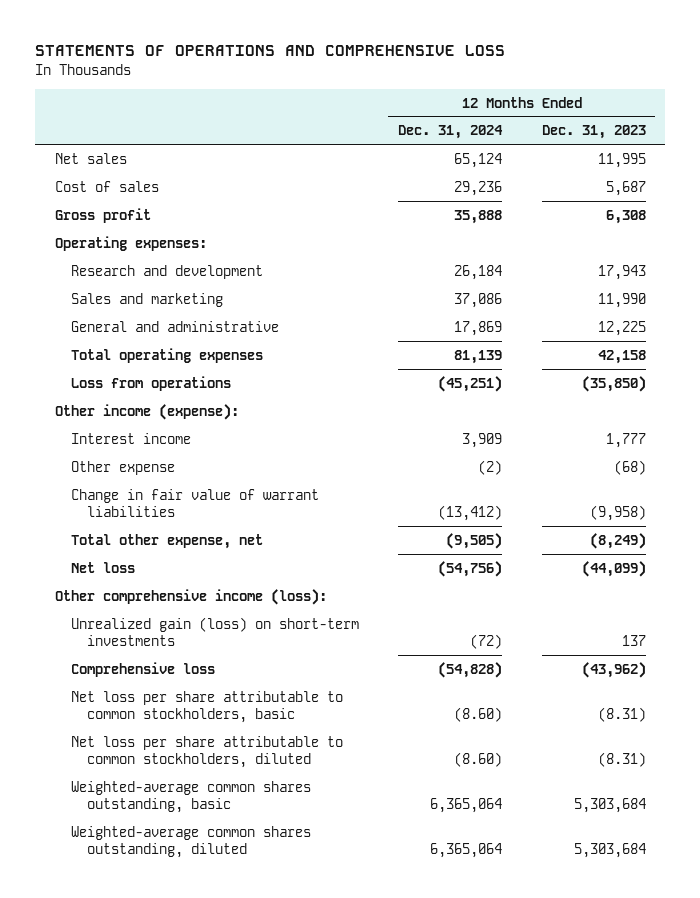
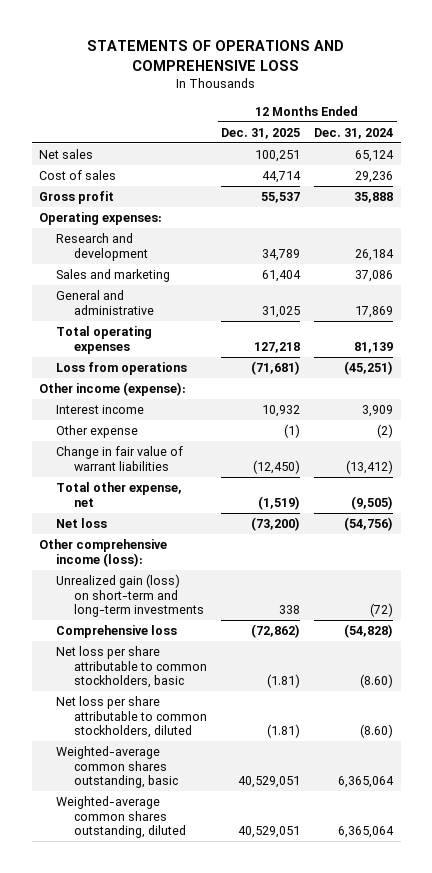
[541,125,646,140] Dec. 31, 2023 -> none
none -> [221,127,301,139] Dec. 31, 2025
[70,616,359,646] Unrealized gain (loss) on short-term investments -> [56,573,205,618] Unrealized gain (loss) on short-term and long-term investments

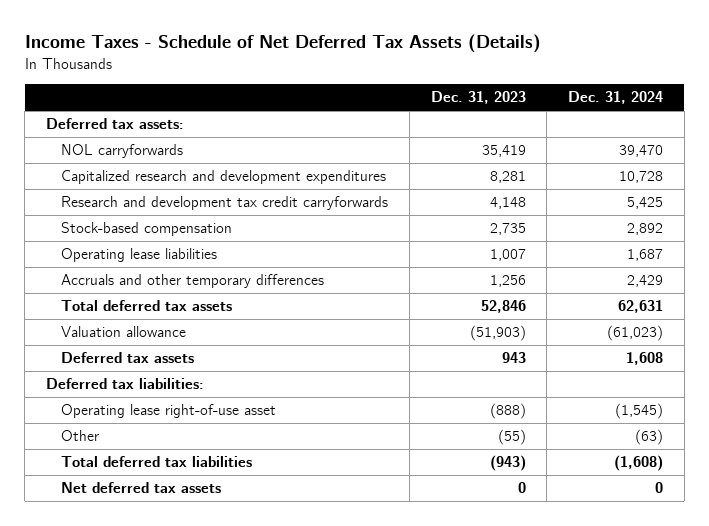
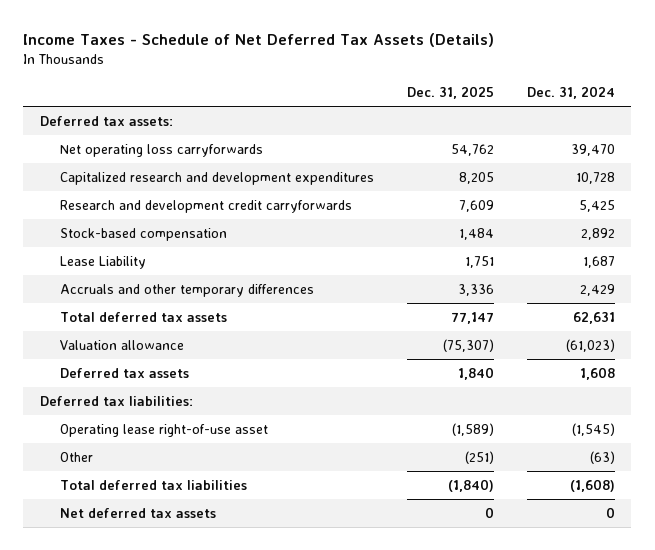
[430,91,526,105] Dec. 31, 2023 -> none
none -> [406,86,494,100] Dec. 31, 2025
[61,144,184,159] NOL carryforwards -> [59,143,263,157] Net operating loss carryforwards
[61,196,389,211] Research and development tax credit carryforwards -> [59,199,352,213] Research and development credit carryforwards
[61,248,218,263] Operating lease liabilities -> [59,255,146,269] Lease Liability

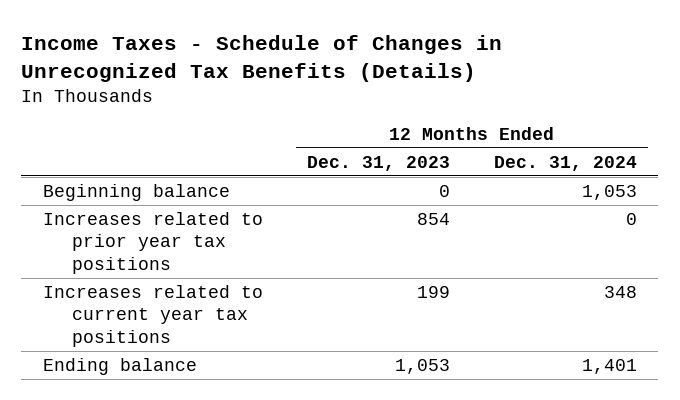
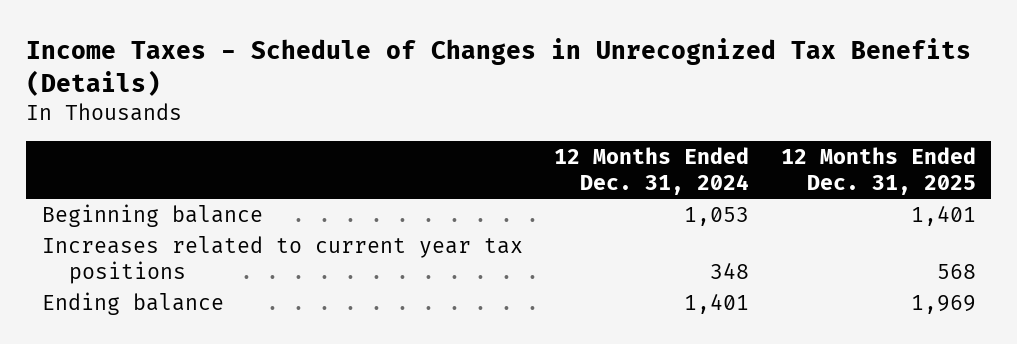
[306,155,450,171] Dec. 31, 2023 -> none
none -> [780,147,976,196] 12 Months Ended Dec. 31, 2025
[43,211,264,274] Increases related to prior year tax positions -> none

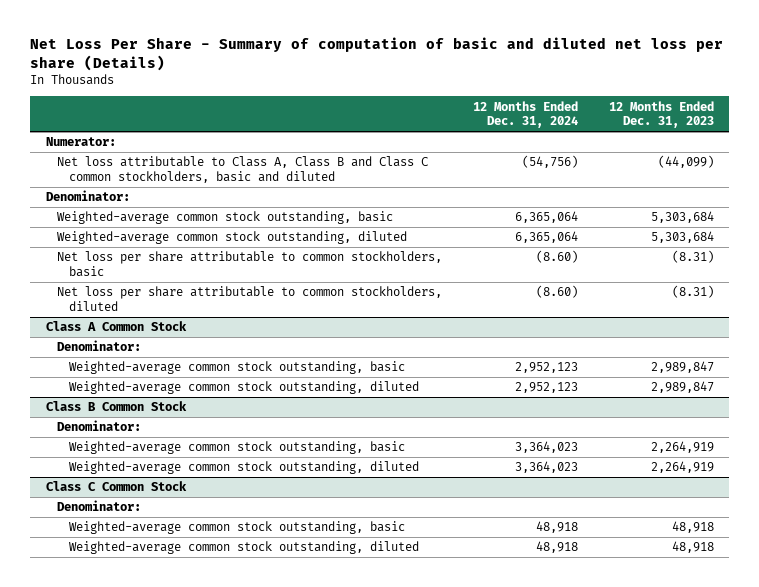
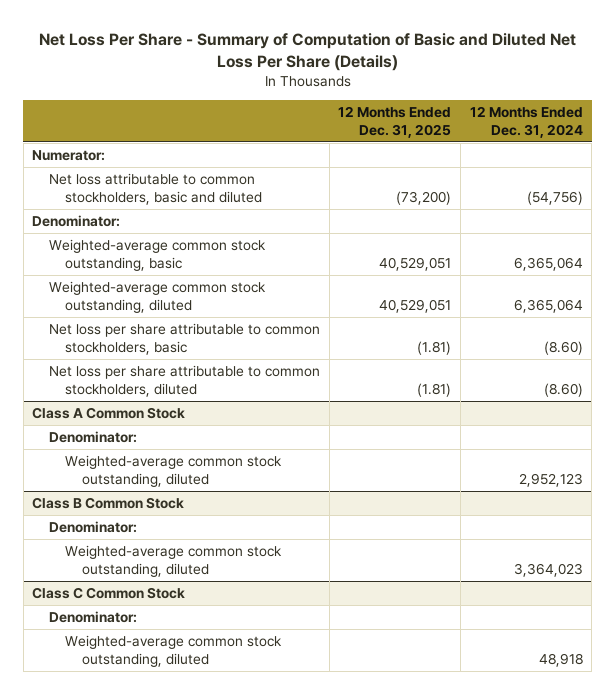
[30,37,724,71] Net Loss Per Share - Summary of computation of basic and diluted net loss per share (Details) -> [38,32,576,71] Net Loss Per Share - Summary of Computation of Basic and Diluted Net Loss Per Share (Details)
[608,100,714,129] 12 Months Ended Dec. 31, 2023 -> none
none -> [338,105,452,138] 12 Months Ended Dec. 31, 2025
[57,156,429,184] Net loss attributable to Class A, Class B and Class C common stockholders, basic and diluted -> [48,172,263,206] Net loss attributable to common stockholders, basic and diluted
[68,361,405,375] Weighted-average common stock outstanding, basic -> none
[68,441,405,455] Weighted-average common stock outstanding, basic -> none
[68,521,405,535] Weighted-average common stock outstanding, basic -> none

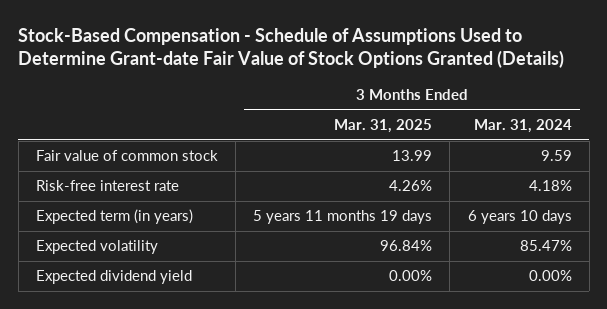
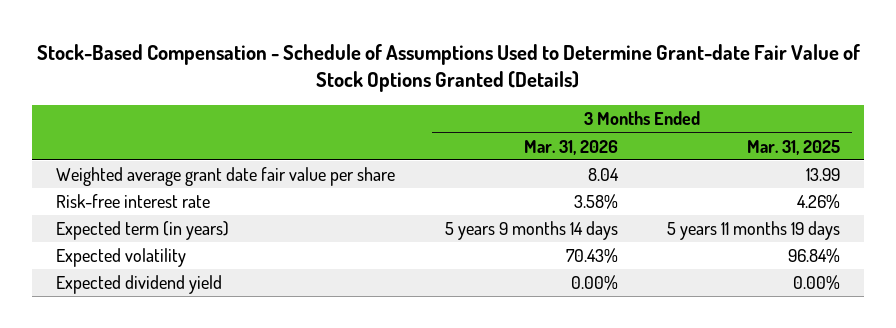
[473,119,572,134] Mar. 31, 2024 -> none
none -> [523,139,618,155] Mar. 31, 2026
[35,150,218,162] Fair value of common stock -> [56,167,396,187] Weighted average grant date fair value per share

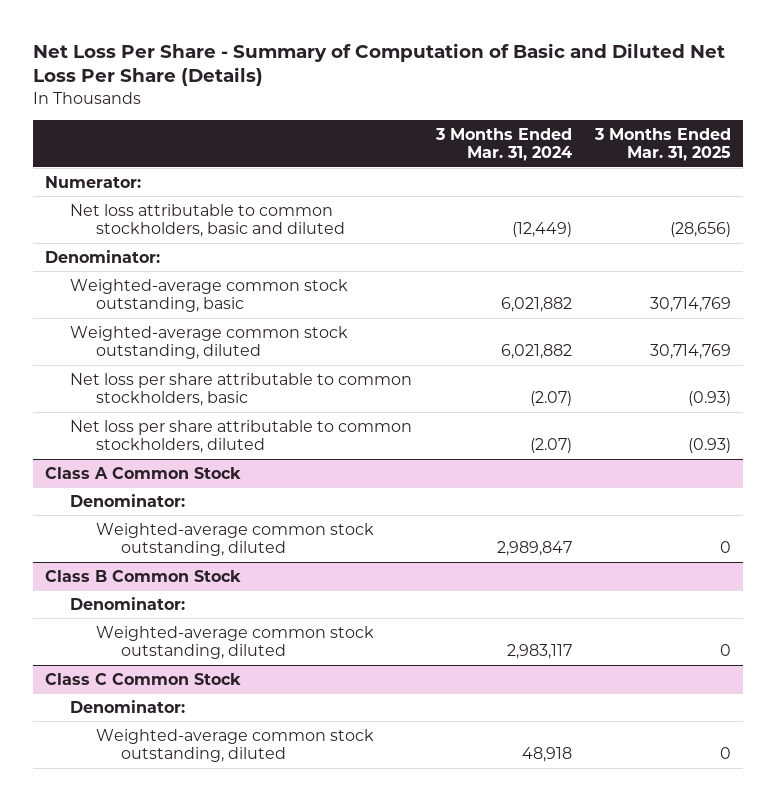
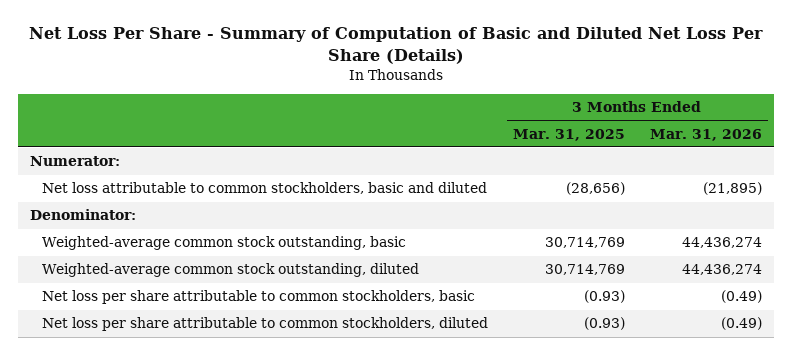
[434,127,572,162] 3 Months Ended Mar. 31, 2024 -> none
none -> [649,128,762,141] Mar. 31, 2026
[44,466,241,479] Class A Common Stock -> none
[70,493,186,507] Denominator: -> none
[95,522,374,557] Weighted-average common stock outstanding, diluted -> none
[44,569,241,582] Class B Common Stock -> none
[70,596,186,610] Denominator: -> none
[95,625,374,660] Weighted-average common stock outstanding, diluted -> none
[44,672,241,685] Class C Common Stock -> none
[70,699,186,713] Denominator: -> none
[95,728,374,763] Weighted-average common stock outstanding, diluted -> none

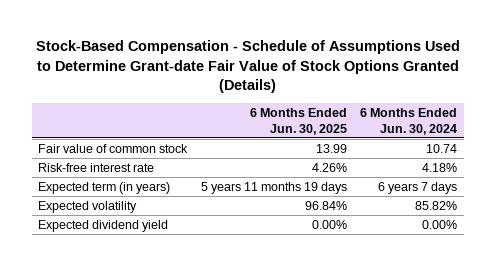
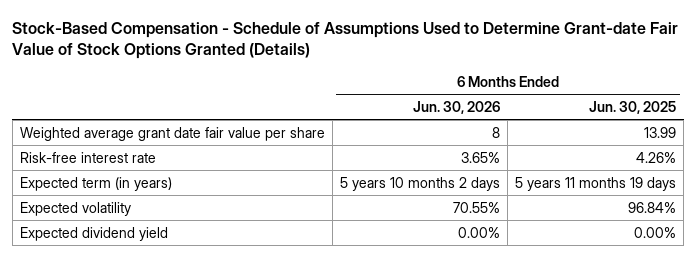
[360,107,458,135] 6 Months Ended Jun. 30, 2024 -> none
none -> [413,100,501,114] Jun. 30, 2026
[38,143,189,153] Fair value of common stock -> [19,126,325,141] Weighted average grant date fair value per share

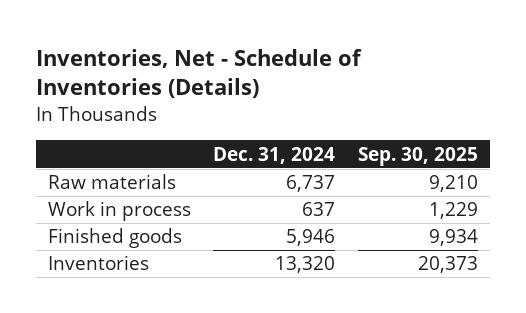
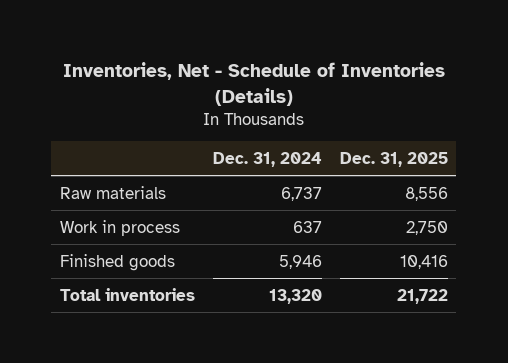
[358,146,479,166] Sep. 30, 2025 -> none
none -> [339,151,448,167] Dec. 31, 2025
[47,255,149,271] Inventories -> [60,287,196,301] Total inventories

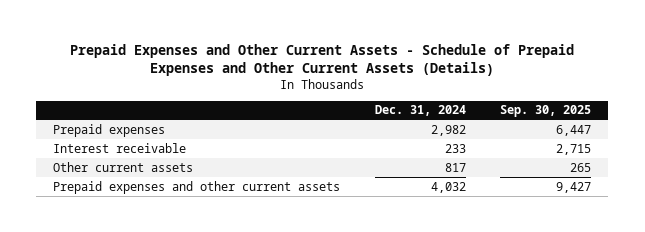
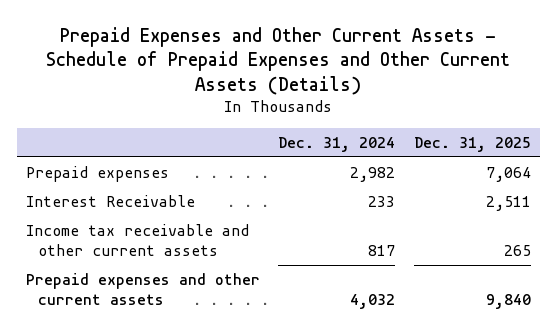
[500,105,592,118] Sep. 30, 2025 -> none
none -> [413,137,531,153] Dec. 31, 2025
[53,142,187,153] Interest receivable -> [26,194,196,207] Interest Receivable
[53,161,194,172] Other current assets -> [26,223,250,256] Income tax receivable and other current assets

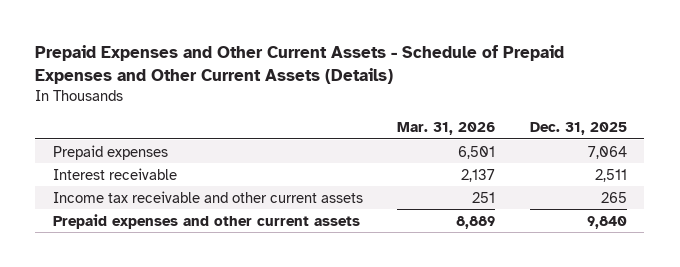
[278,137,396,153] Dec. 31, 2024 -> none
none -> [397,122,496,136] Mar. 31, 2026
[26,194,196,207] Interest Receivable -> [52,167,177,180] Interest receivable

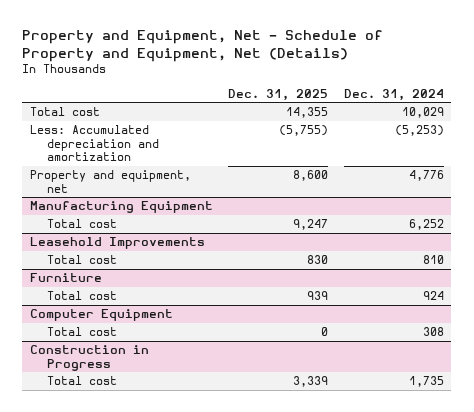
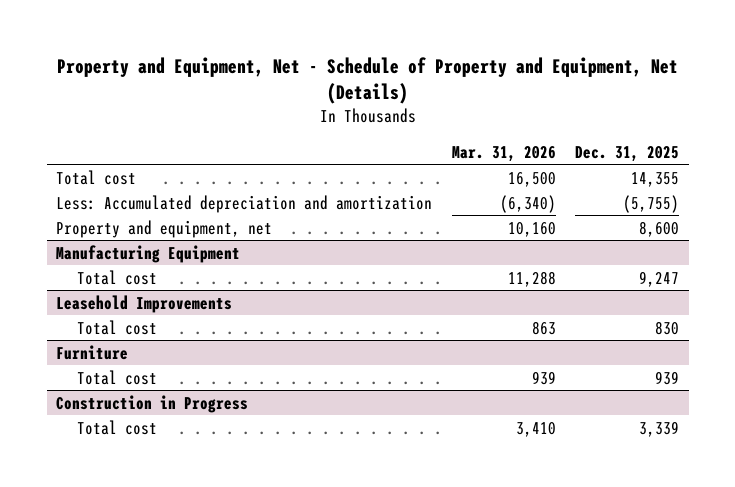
[343,88,444,101] Dec. 31, 2024 -> none
none -> [451,145,556,162] Mar. 31, 2026
[30,309,174,322] Computer Equipment -> none
[46,327,117,337] Total cost -> none

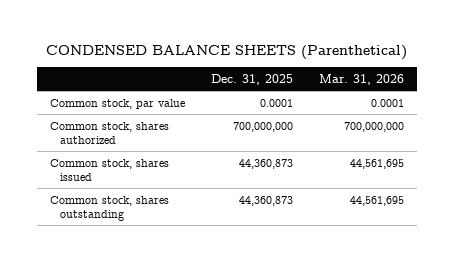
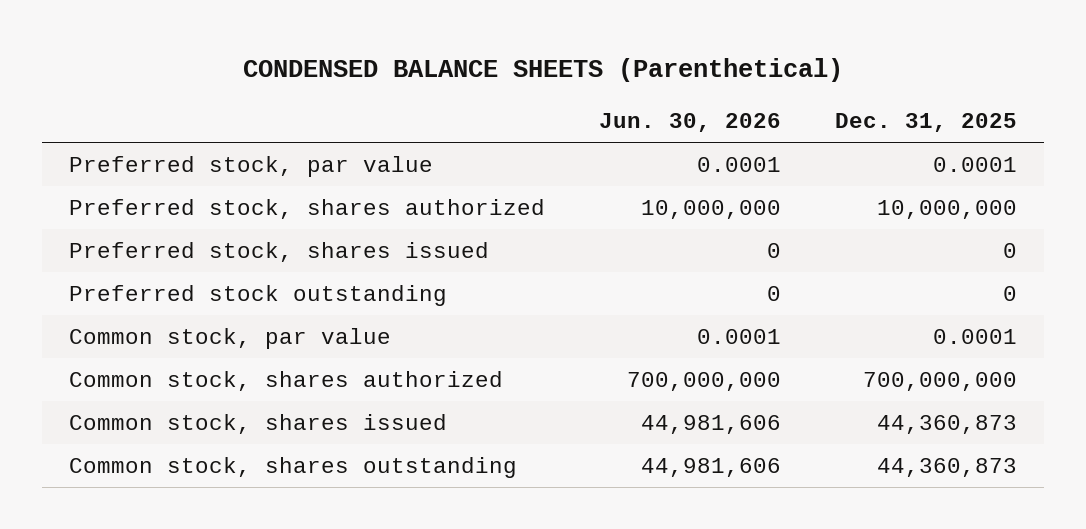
[318,73,404,85] Mar. 31, 2026 -> none
none -> [598,113,781,133] Jun. 30, 2026
none -> [69,156,434,178] Preferred stock, par value
none -> [69,199,546,220] Preferred stock, shares authorized
none -> [69,242,490,263] Preferred stock, shares issued
none -> [69,285,448,307] Preferred stock outstanding

